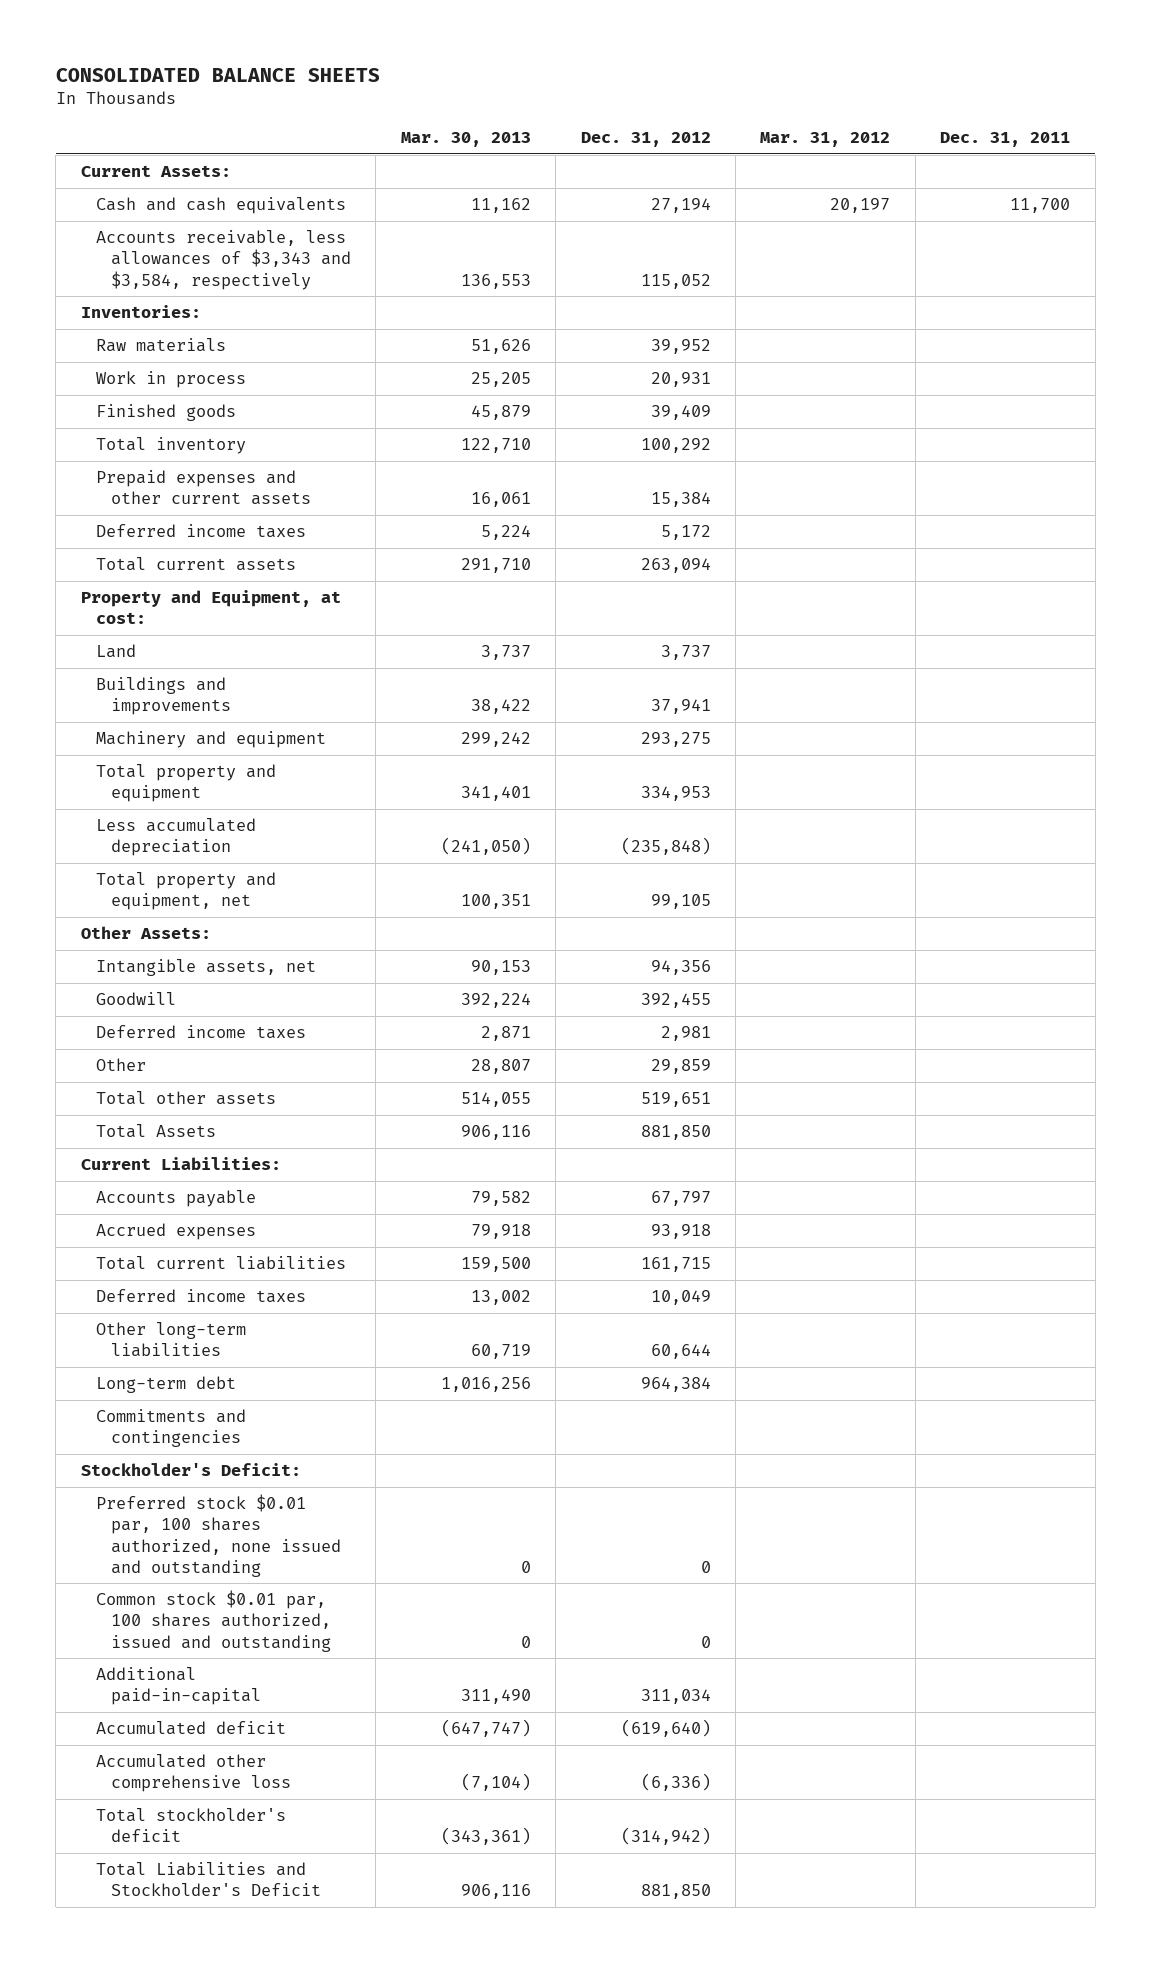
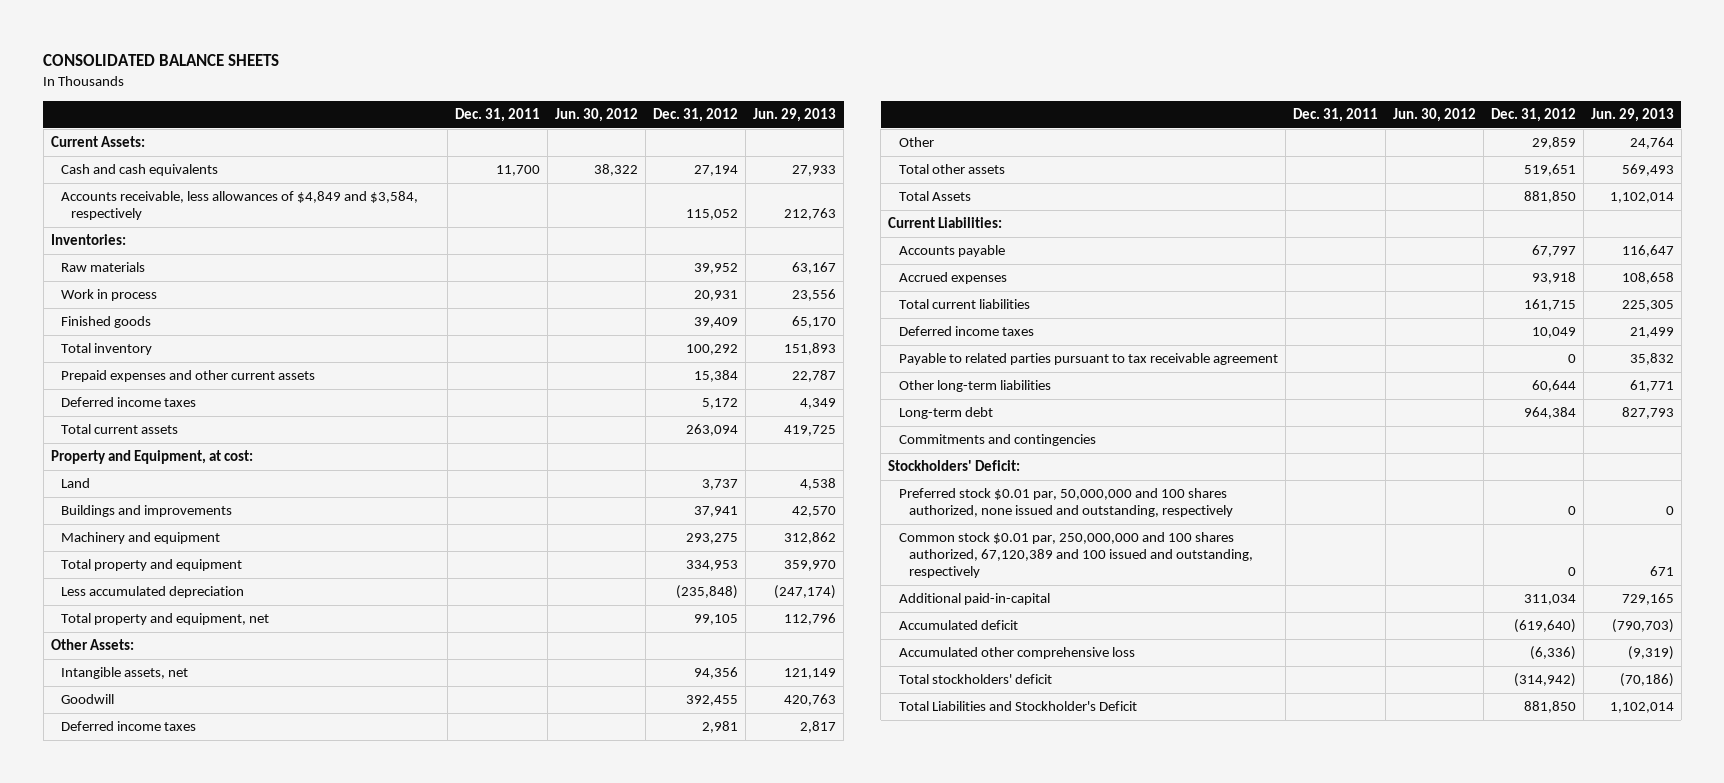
[400,132,531,148] Mar. 30, 2013 -> none
[760,132,891,148] Mar. 31, 2012 -> none
none -> [555,108,639,123] Jun. 30, 2012
none -> [753,108,837,123] Jun. 29, 2013
[95,230,351,290] Accounts receivable, less allowances of $3,343 and $3,584, respectively -> [61,191,419,221] Accounts receivable, less allowances of $4,849 and $3,584, respectively
none -> [898,353,1278,366] Payable to related parties pursuant to tax receivable agreement
[80,1463,301,1477] Stockholder's Deficit: -> [888,460,1021,472] Stockholders' Deficit:
[95,1494,341,1577] Preferred stock $0.01 par, 100 shares authorized, none issued and outstanding -> [898,488,1234,518] Preferred stock $0.01 par, 50,000,000 and 100 shares authorized, none issued and outstanding, respectively
[95,1590,331,1652] Common stock $0.01 par, 100 shares authorized, issued and outstanding -> [898,532,1254,579] Common stock $0.01 par, 250,000,000 and 100 shares authorized, 67,120,389 and 100 issued and outstanding, respectively
[95,1808,286,1843] Total stockholder's deficit -> [898,674,1052,685] Total stockholders' deficit

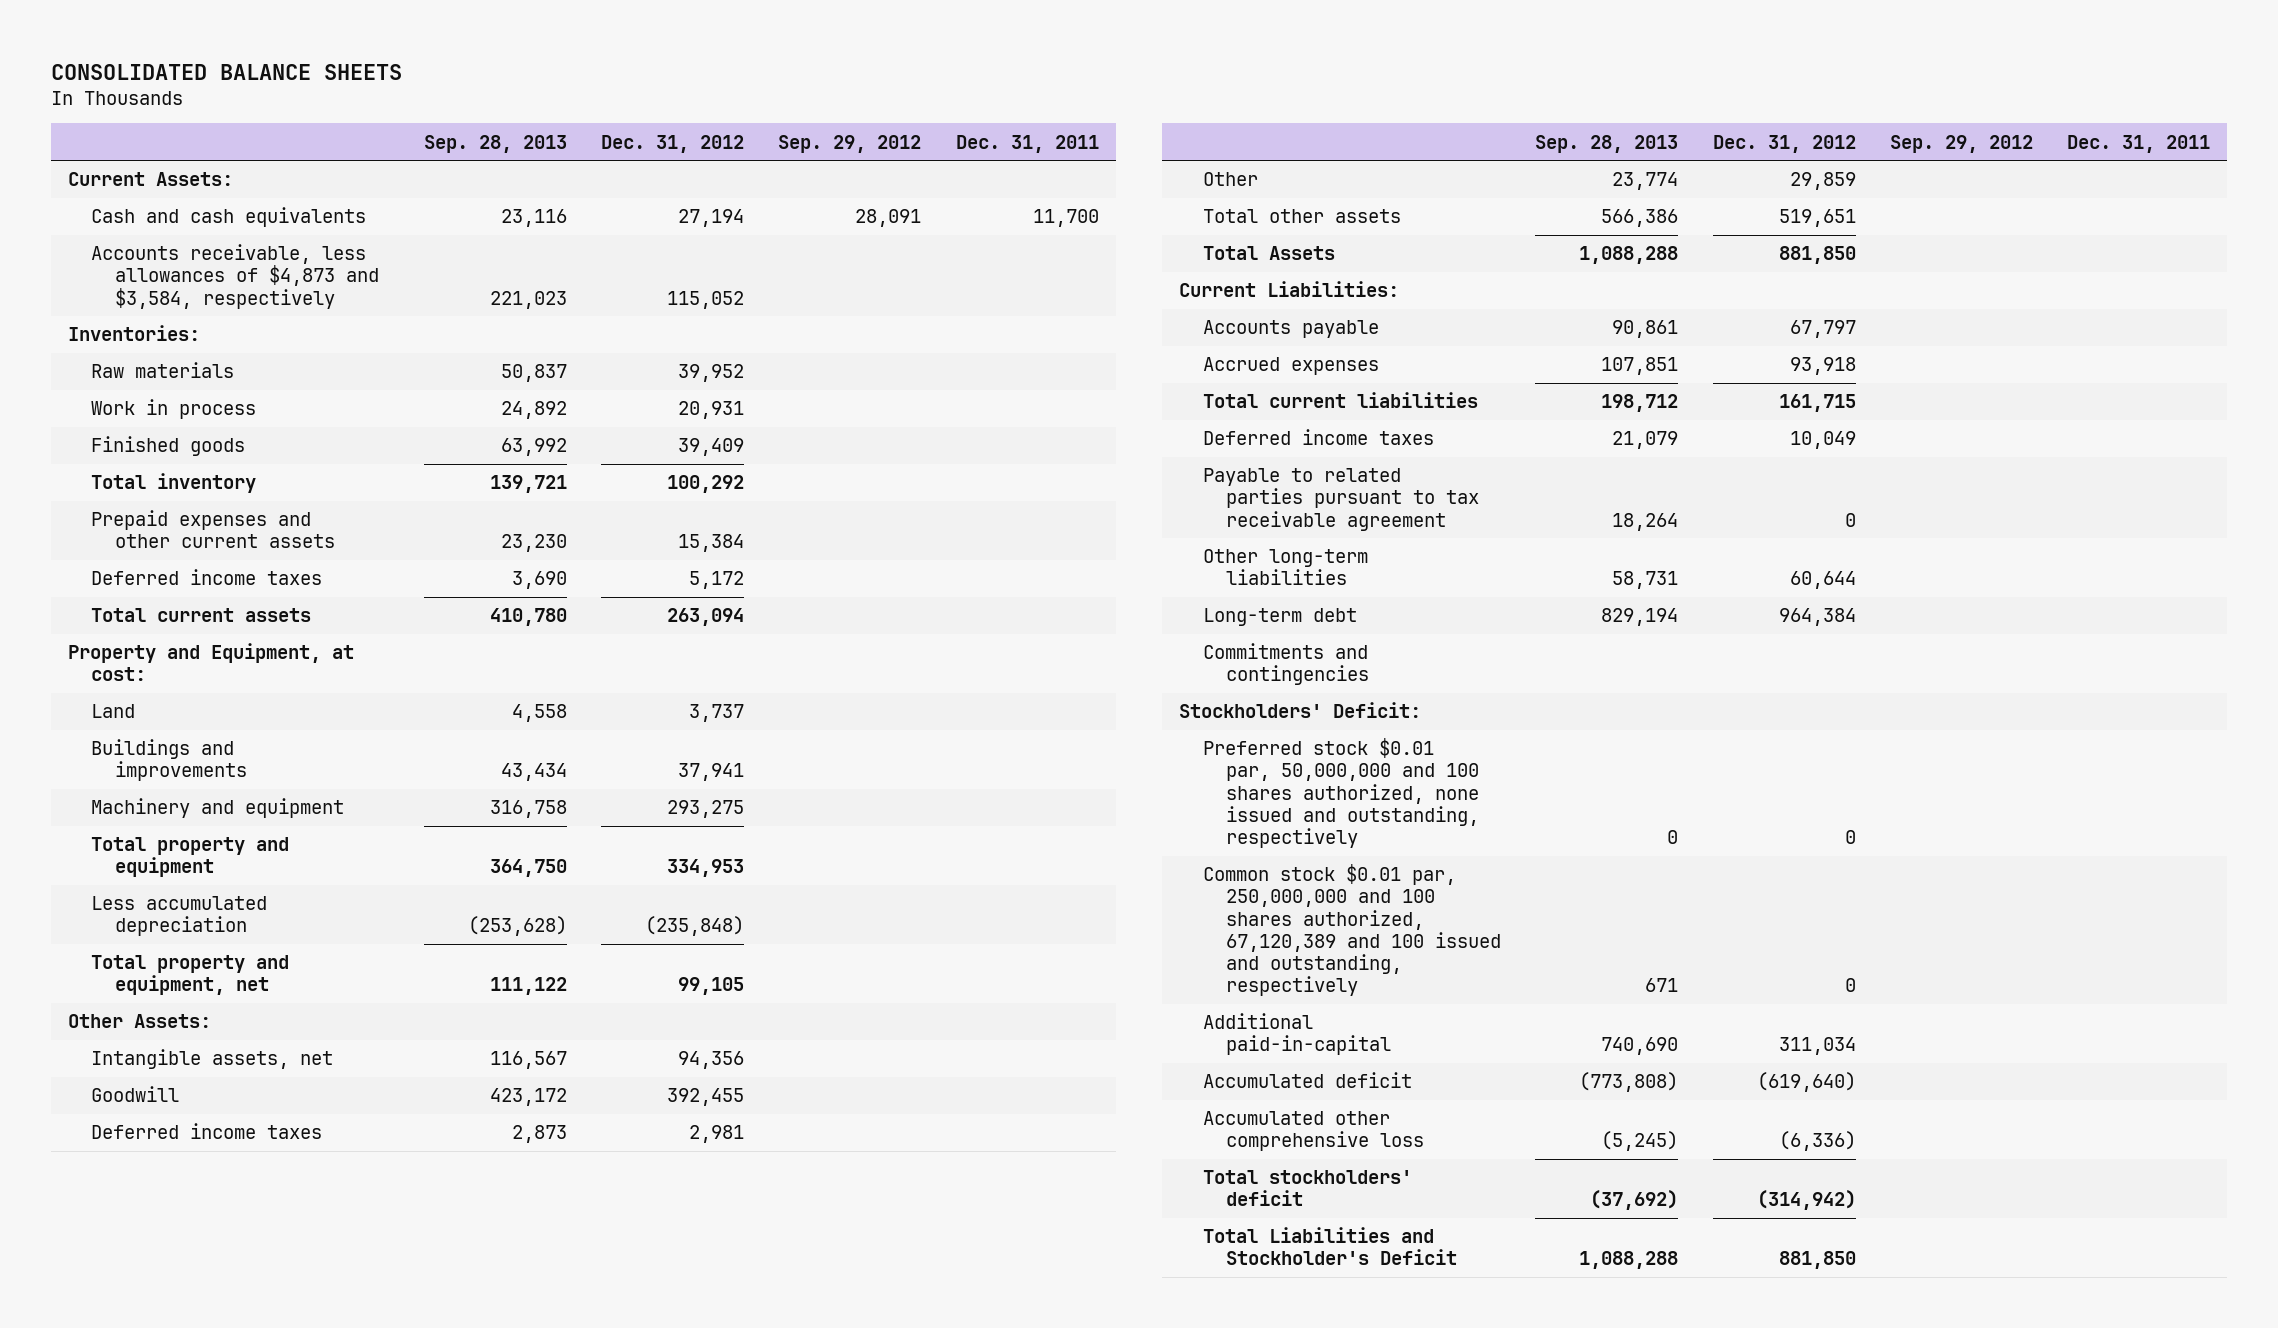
[555,108,639,123] Jun. 30, 2012 -> none
[753,108,837,123] Jun. 29, 2013 -> none
none -> [424,134,568,153] Sep. 28, 2013
none -> [778,134,922,153] Sep. 29, 2012
[61,191,419,221] Accounts receivable, less allowances of $4,849 and $3,584, respectively -> [91,244,379,309] Accounts receivable, less allowances of $4,873 and $3,584, respectively

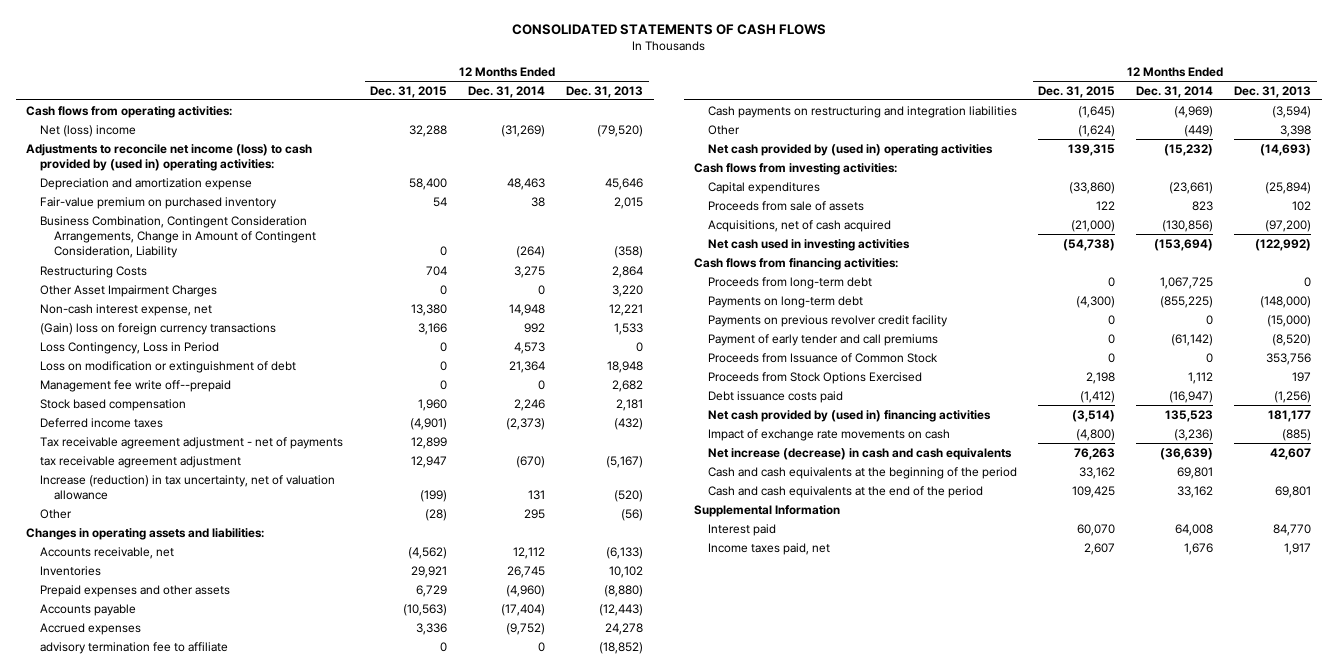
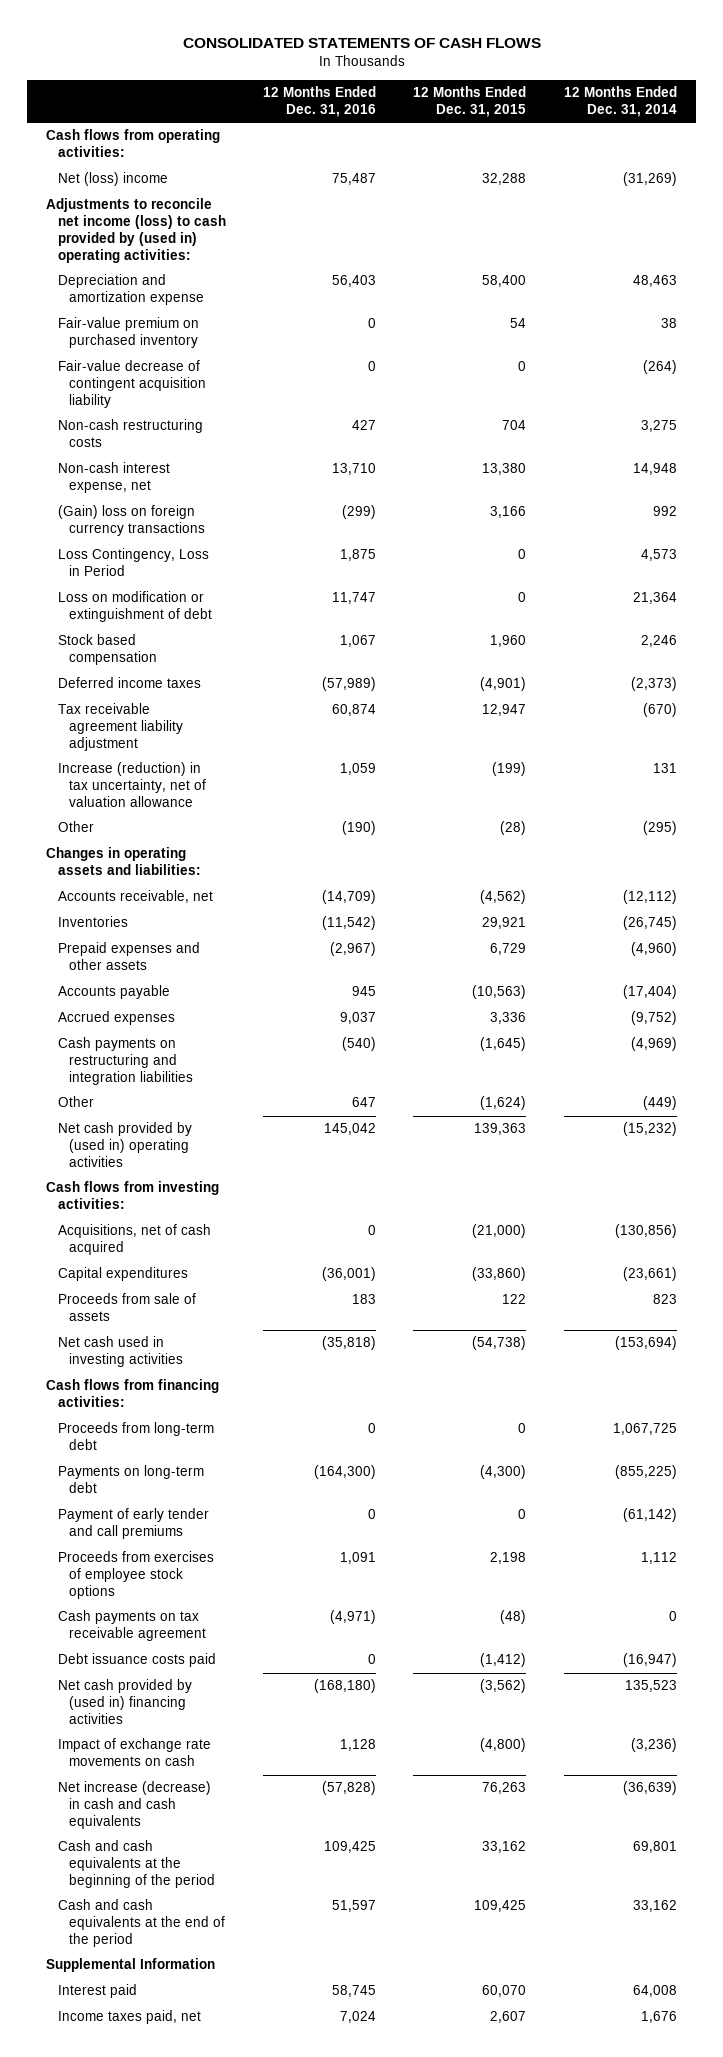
[566,85,644,98] Dec. 31, 2013 -> none
none -> [263,86,377,117] 12 Months Ended Dec. 31, 2016
[40,284,218,297] Other Asset Impairment Charges -> none
[40,215,317,259] Business Combination, Contingent Consideration Arrangements, Change in Amount of Contingent Consideration, Liability -> [57,360,207,409] Fair-value decrease of contingent acquisition liability
[40,265,148,278] Restructuring Costs -> [57,419,203,448] Non-cash restructuring costs
[40,379,232,392] Management fee write off--prepaid -> none
[40,436,344,449] Tax receivable agreement adjustment - net of payments -> none
[40,455,242,468] tax receivable agreement adjustment -> [57,703,184,752] Tax receivable agreement liability adjustment
[524,508,546,519] 295 -> [642,821,677,836] (295)
[513,546,546,559] 12,112 -> [622,890,677,905] (12,112)
[507,565,546,578] 26,745 -> [622,916,677,931] (26,745)
[40,641,229,654] advisory termination fee to affiliate -> none
[1068,143,1116,156] 139,315 -> [474,1123,527,1136] 139,363
[708,219,892,232] Acquisitions, net of cash acquired -> [57,1224,211,1256] Acquisitions, net of cash acquired
[708,314,949,327] Payments on previous revolver credit facility -> none
[708,352,939,363] Proceeds from Issuance of Common Stock -> none
[708,371,923,384] Proceeds from Stock Options Exercised -> [57,1551,214,1600] Proceeds from exercises of employee stock options
none -> [57,1610,207,1642] Cash payments on tax receivable agreement
[1072,409,1116,422] (3,514) -> [480,1679,527,1694] (3,562)

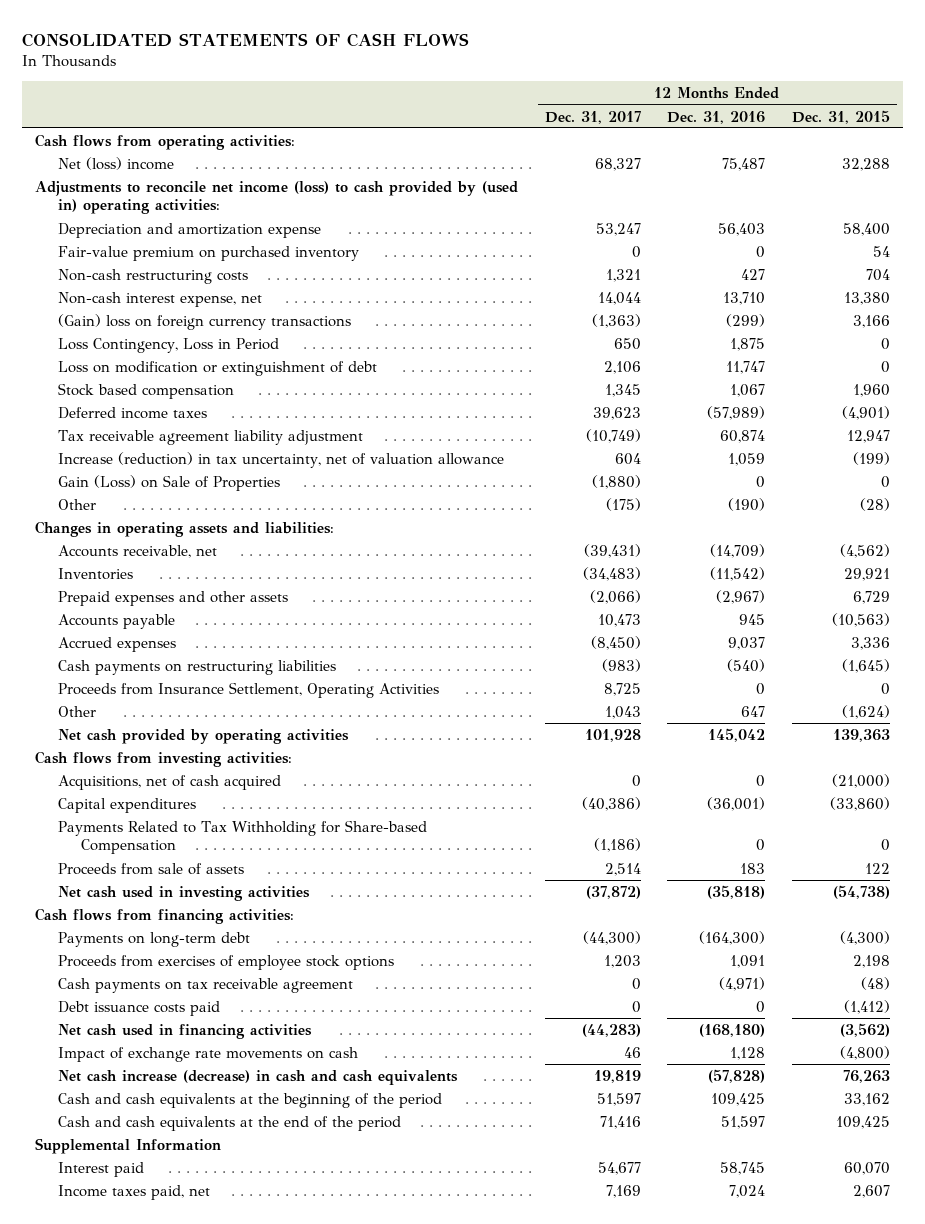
[563,86,677,117] 12 Months Ended Dec. 31, 2014 -> none
none -> [544,110,641,124] Dec. 31, 2017
[57,360,207,409] Fair-value decrease of contingent acquisition liability -> none
none -> [58,474,281,491] Gain (Loss) on Sale of Properties
[57,1037,194,1086] Cash payments on restructuring and integration liabilities -> [58,659,337,675] Cash payments on restructuring liabilities
none -> [58,681,440,698] Proceeds from Insurance Settlement, Operating Activities
[57,1122,192,1168] Net cash provided by (used in) operating activities -> [58,728,350,744] Net cash provided by operating activities
none -> [58,819,428,855] Payments Related to Tax Withholding for Share-based Compensation
[57,1422,214,1451] Proceeds from long-term debt -> none
[57,1508,209,1540] Payment of early tender and call premiums -> none
[57,1679,192,1725] Net cash provided by (used in) financing activities -> [58,1023,313,1039] Net cash used in financing activities
[57,1781,211,1830] Net increase (decrease) in cash and cash equivalents -> [58,1069,459,1085] Net cash increase (decrease) in cash and cash equivalents

